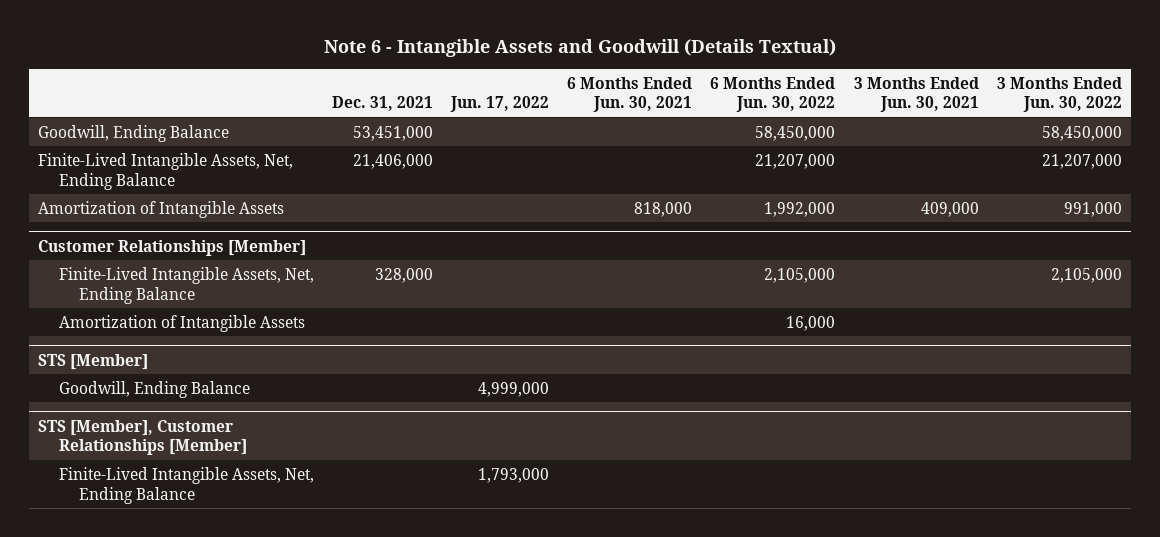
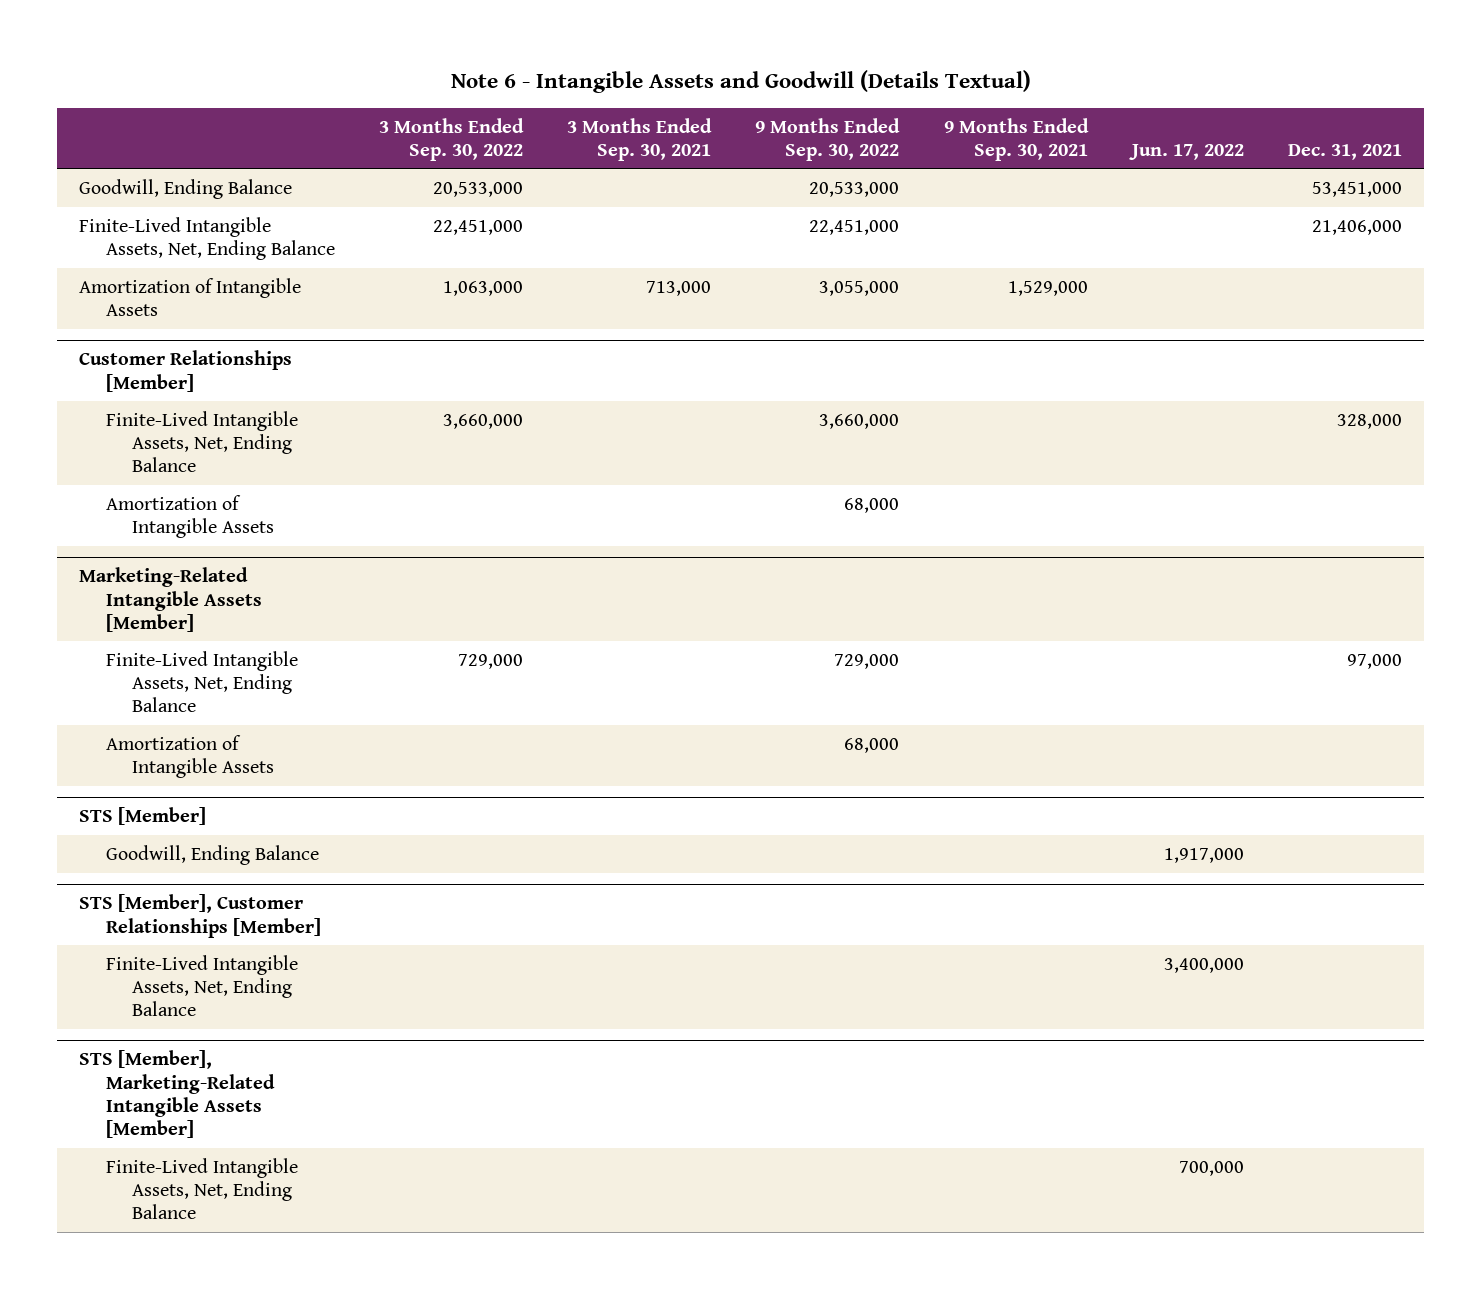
[567,76,693,113] 6 Months Ended Jun. 30, 2021 -> none
[710,76,836,113] 6 Months Ended Jun. 30, 2022 -> none
[853,76,979,113] 3 Months Ended Jun. 30, 2021 -> none
[996,76,1122,113] 3 Months Ended Jun. 30, 2022 -> none
none -> [379,117,525,161] 3 Months Ended Sep. 30, 2022
none -> [567,117,713,161] 3 Months Ended Sep. 30, 2021
none -> [755,117,901,161] 9 Months Ended Sep. 30, 2022
none -> [943,117,1089,161] 9 Months Ended Sep. 30, 2021
none -> [79,567,262,632] Marketing-Related Intangible Assets [Member]
none -> [105,650,298,713] Finite-Lived Intangible Assets, Net, Ending Balance
none -> [105,734,275,779] Amortization of Intangible Assets
[478,381,550,397] 4,999,000 -> [1163,847,1244,863] 1,917,000
[478,467,550,483] 1,793,000 -> [1163,957,1244,973] 3,400,000
none -> [79,1050,275,1139] STS [Member], Marketing-Related Intangible Assets [Member]
none -> [105,1157,298,1220] Finite-Lived Intangible Assets, Net, Ending Balance

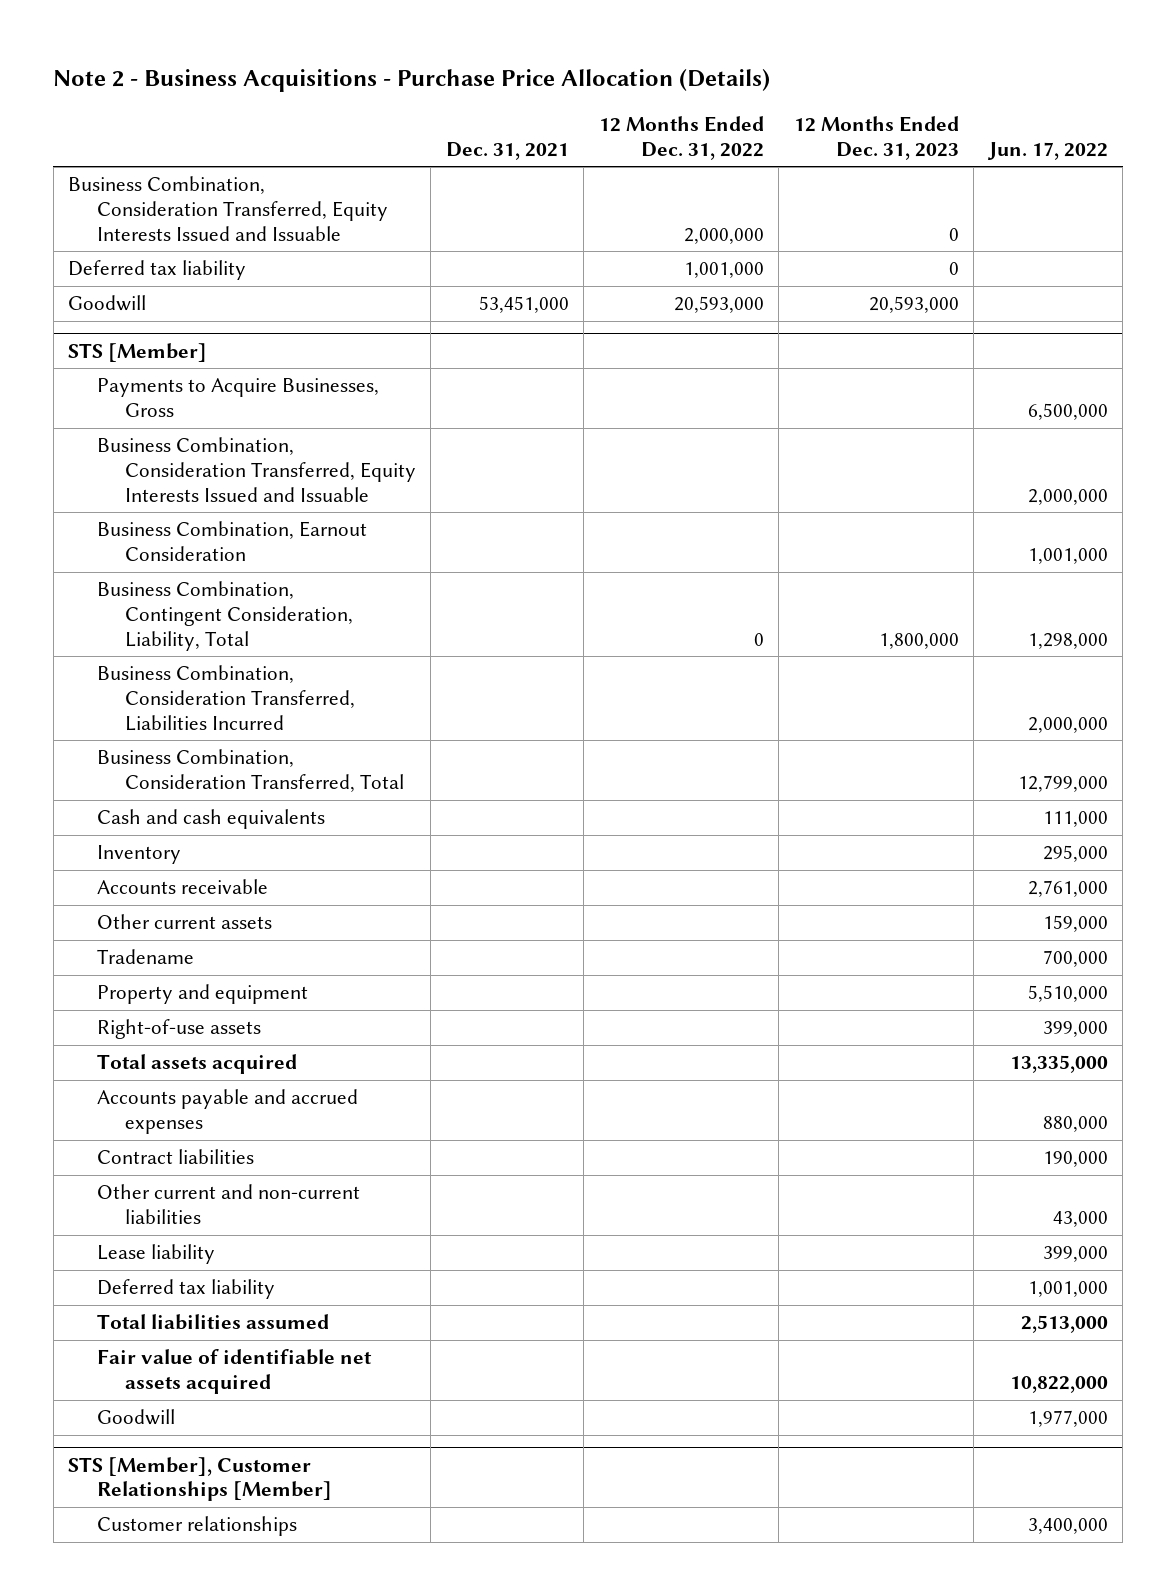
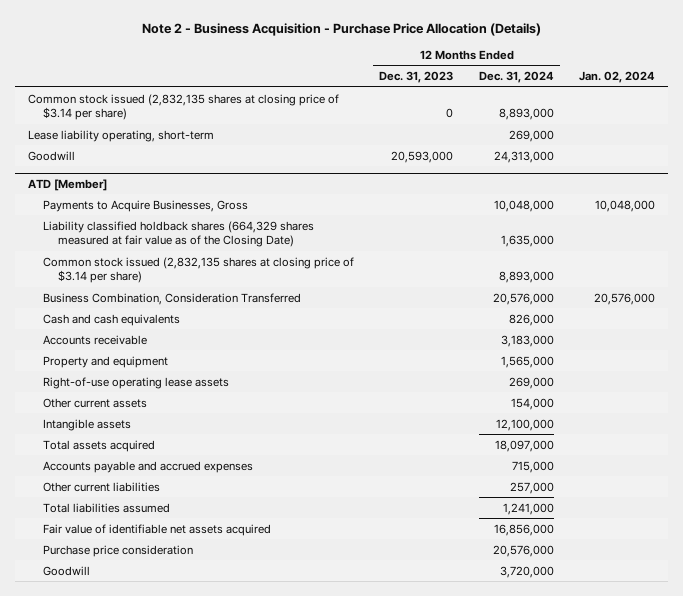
[53,68,771,92] Note 2 - Business Acquisitions - Purchase Price Allocation (Details) -> [141,23,541,37] Note 2 - Business Acquisition - Purchase Price Allocation (Details)
[445,141,569,160] Dec. 31, 2021 -> none
[598,115,764,160] 12 Months Ended Dec. 31, 2022 -> none
[986,141,1108,160] Jun. 17, 2022 -> none
none -> [478,71,554,84] Dec. 31, 2024
none -> [579,71,656,84] Jan. 02, 2024
[68,260,247,281] Deferred tax liability -> none
[68,176,388,241] Business Combination, Consideration Transferred, Equity Interests Issued and Issuable -> [28,93,340,121] Common stock issued (2,832,135 shares at closing price of $3.14 per share)
none -> [28,129,215,142] Lease liability operating, short-term
[68,342,208,362] STS [Member] -> none
[96,378,379,418] Payments to Acquire Businesses, Gross -> none
[96,437,416,502] Business Combination, Consideration Transferred, Equity Interests Issued and Issuable -> none
[96,521,367,562] Business Combination, Earnout Consideration -> none
[96,581,353,651] Business Combination, Contingent Consideration, Liability, Total -> none
[96,665,355,731] Business Combination, Consideration Transferred, Liabilities Incurred -> none
[96,749,404,793] Business Combination, Consideration Transferred, Total -> none
[96,809,325,830] Cash and cash equivalents -> none
[96,845,181,865] Inventory -> none
[96,879,268,895] Accounts receivable -> none
[96,914,272,930] Other current assets -> none
[96,949,194,965] Tradename -> none
[96,984,308,1005] Property and equipment -> none
[96,1019,261,1040] Right-of-use assets -> none
[96,1054,297,1075] Total assets acquired -> none
[96,1089,358,1135] Accounts payable and accrued expenses -> none
[96,1149,254,1165] Contract liabilities -> none
[96,1184,360,1225] Other current and non-current liabilities -> none
[96,1244,215,1265] Lease liability -> none
[96,1279,275,1300] Deferred tax liability -> none
[96,1314,329,1331] Total liabilities assumed -> none
[96,1349,372,1395] Fair value of identifiable net assets acquired -> none
[96,1409,175,1426] Goodwill -> none
[68,1456,332,1502] STS [Member], Customer Relationships [Member] -> none
[96,1516,297,1537] Customer relationships -> none
none -> [28,178,108,191] ATD [Member]
none -> [42,199,248,212] Payments to Acquire Businesses, Gross
none -> [42,220,314,248] Liability classified holdback shares (664,329 shares measured at fair value as of the Closing Date)
none -> [42,256,354,284] Common stock issued (2,832,135 shares at closing price of $3.14 per share)
none -> [42,292,301,305] Business Combination, Consideration Transferred
none -> [42,313,180,326] Cash and cash equivalents
none -> [42,334,147,345] Accounts receivable
none -> [42,355,168,368] Property and equipment
none -> [42,376,229,389] Right-of-use operating lease assets
none -> [42,397,147,408] Other current assets
none -> [42,418,131,431] Intangible assets
none -> [42,439,155,452] Total assets acquired
none -> [42,460,253,473] Accounts payable and accrued expenses
none -> [42,481,160,492] Other current liabilities
none -> [42,502,170,513] Total liabilities assumed
none -> [42,523,271,536] Fair value of identifiable net assets acquired
none -> [42,544,193,557] Purchase price consideration
none -> [42,565,90,576] Goodwill

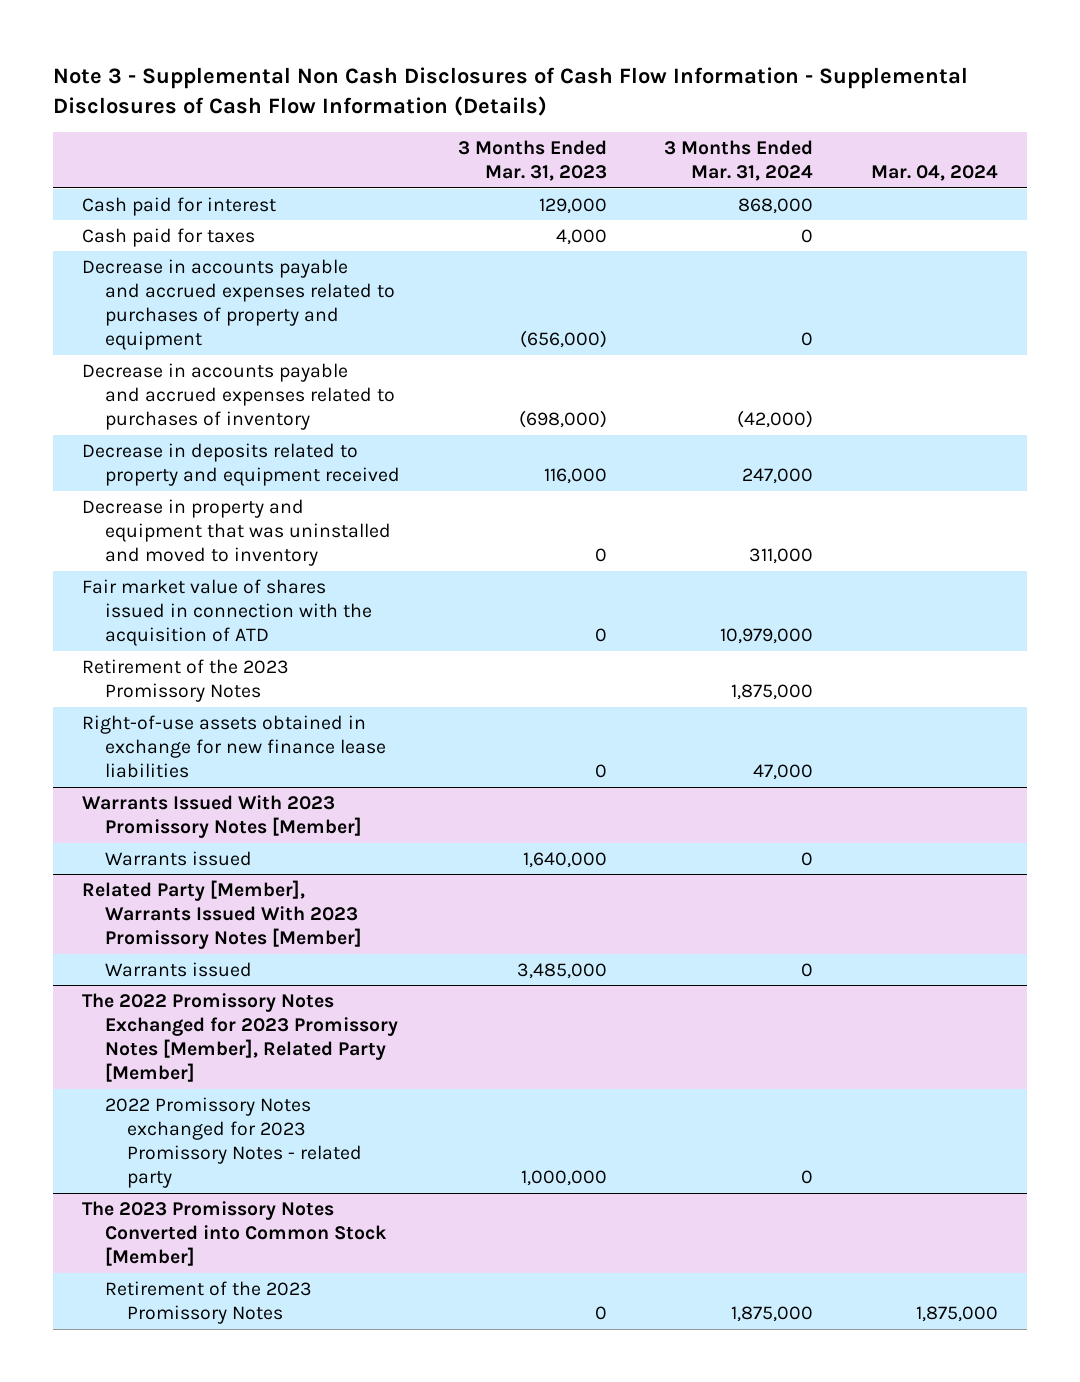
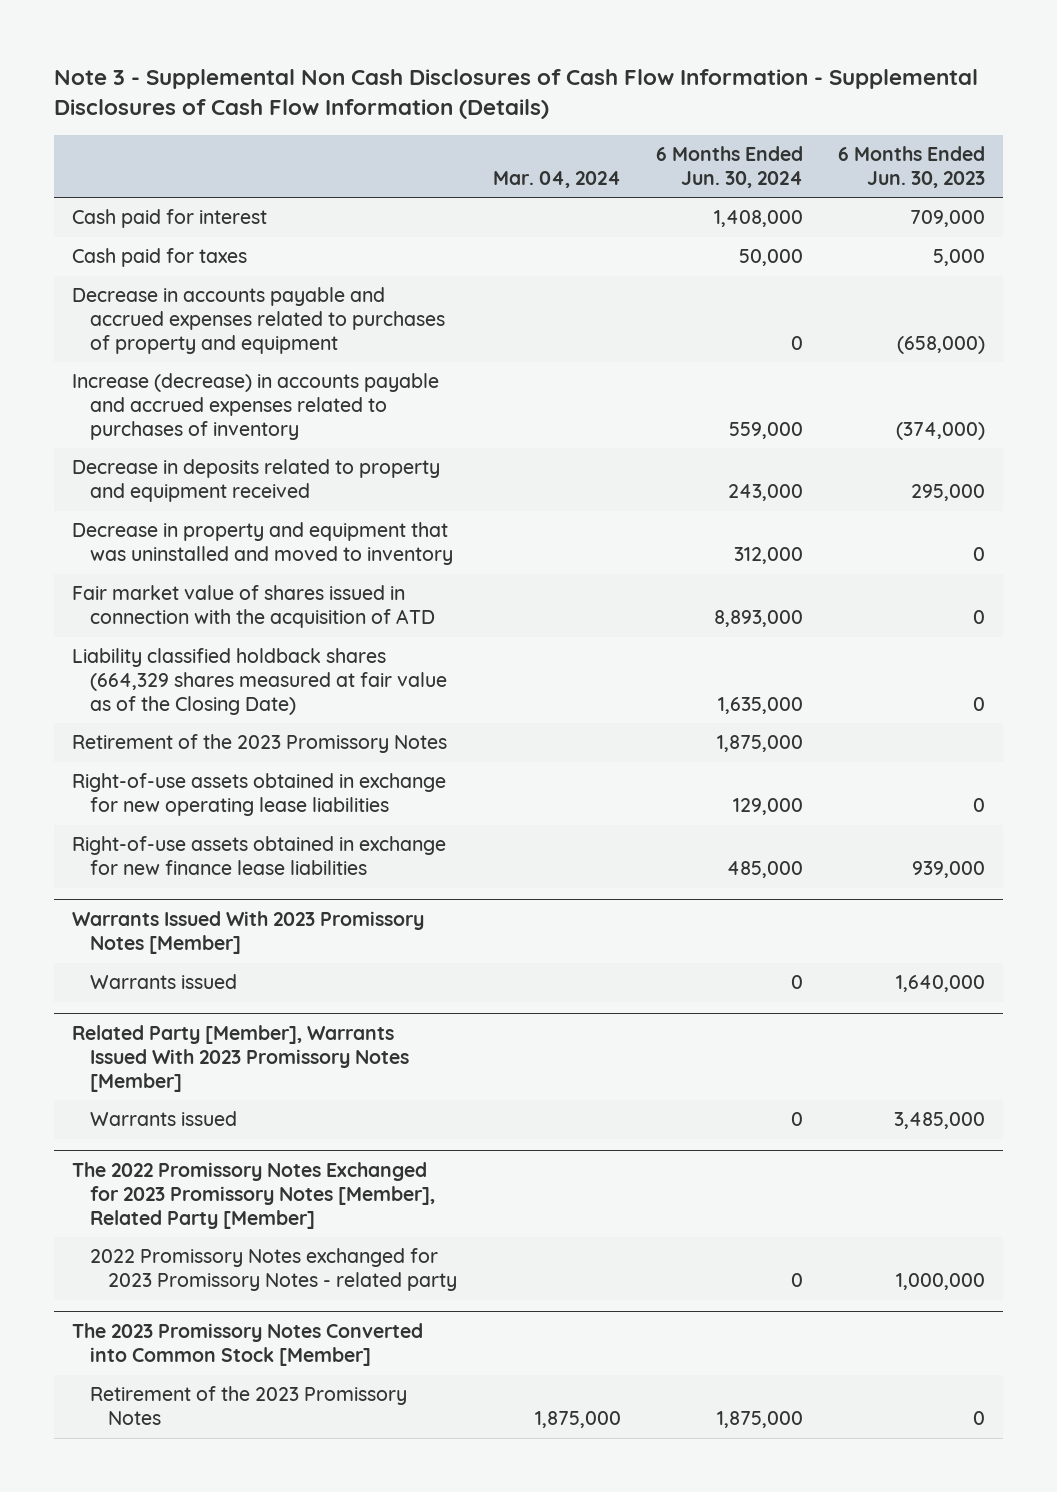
[457,140,607,182] 3 Months Ended Mar. 31, 2023 -> none
[664,140,814,182] 3 Months Ended Mar. 31, 2024 -> none
none -> [655,145,803,188] 6 Months Ended Jun. 30, 2024
none -> [838,145,986,188] 6 Months Ended Jun. 30, 2023
[82,362,395,431] Decrease in accounts payable and accrued expenses related to purchases of inventory -> [72,373,440,441] Increase (decrease) in accounts payable and accrued expenses related to purchases of inventory
none -> [72,648,448,716] Liability classified holdback shares (664,329 shares measured at fair value as of the Closing Date)
none -> [72,773,447,817] Right-of-use assets obtained in exchange for new operating lease liabilities

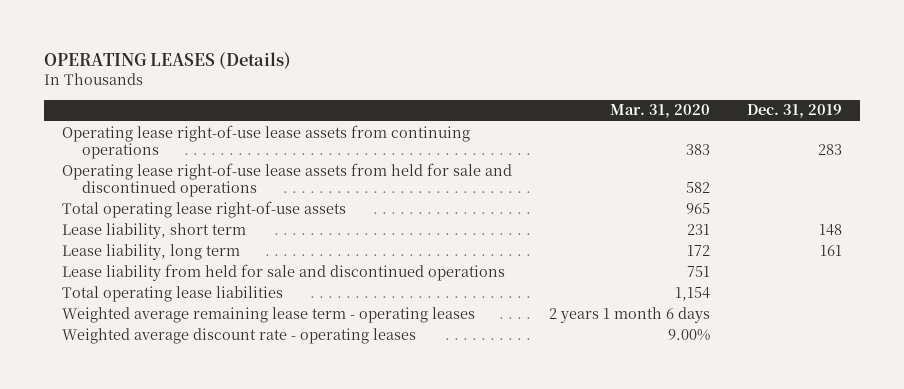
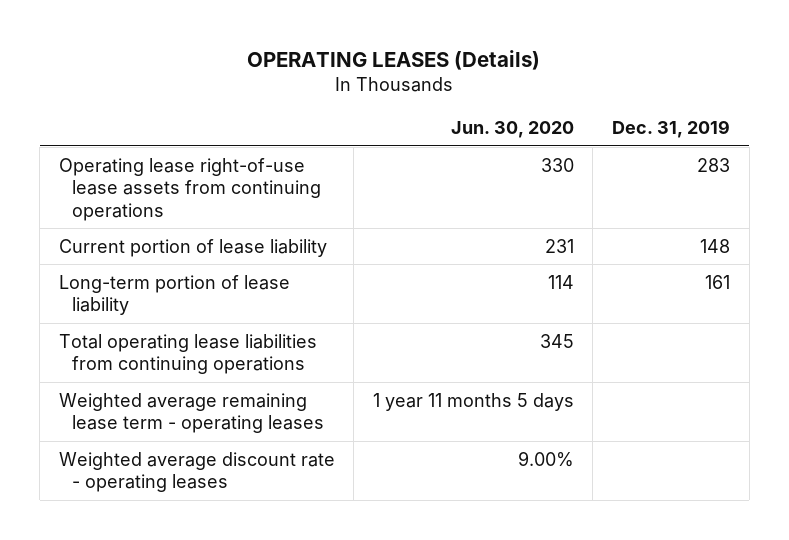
[610,104,711,119] Mar. 31, 2020 -> none
none -> [450,120,574,138] Jun. 30, 2020
[62,162,513,197] Operating lease right-of-use lease assets from held for sale and discontinued operations -> none
[62,200,347,218] Total operating lease right-of-use assets -> none
[62,263,506,281] Lease liability from held for sale and discontinued operations -> none
[62,222,247,239] Lease liability, short term -> [58,238,327,257] Current portion of lease liability
[62,243,241,260] Lease liability, long term -> [58,274,290,316] Long-term portion of lease liability
[62,285,284,302] Total operating lease liabilities -> [58,333,317,375] Total operating lease liabilities from continuing operations

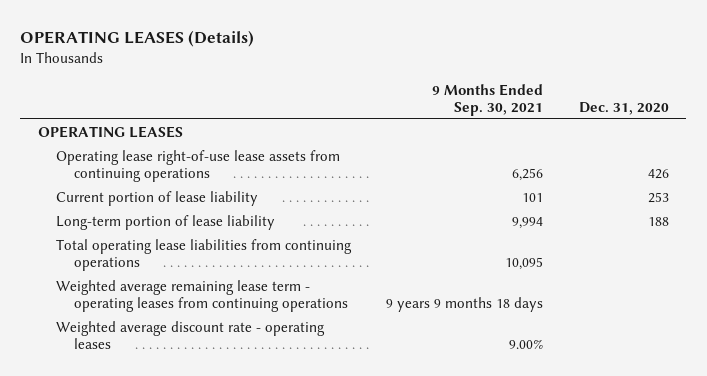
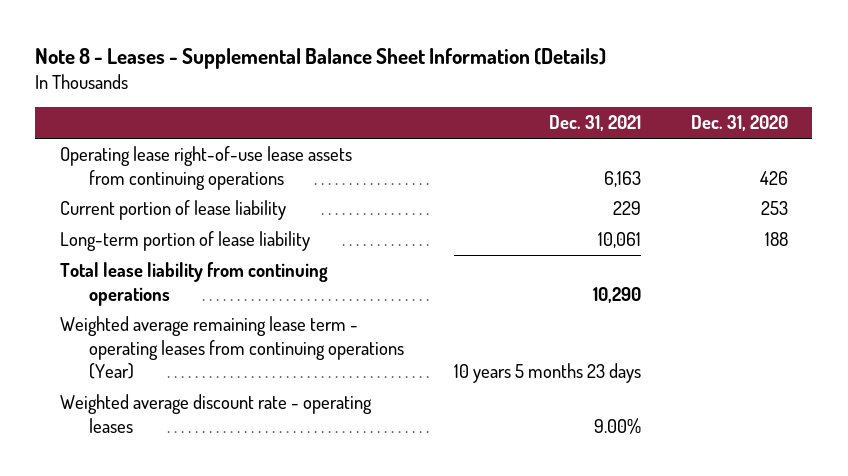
[20,30,255,48] OPERATING LEASES (Details) -> [35,47,607,69] Note 8 - Leases - Supplemental Balance Sheet Information (Details)
[432,83,544,116] 9 Months Ended Sep. 30, 2021 -> none
none -> [548,115,641,132] Dec. 31, 2021
[38,125,184,138] OPERATING LEASES -> none
[55,238,352,271] Total operating lease liabilities from continuing operations -> [60,262,329,306] Total lease liability from continuing operations
[55,279,348,312] Weighted average remaining lease term - operating leases from continuing operations -> [60,316,405,380] Weighted average remaining lease term - operating leases from continuing operations (Year)

